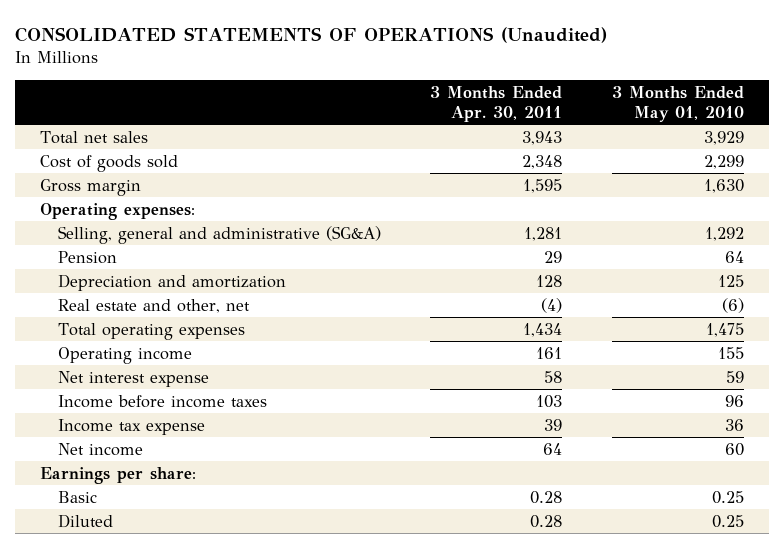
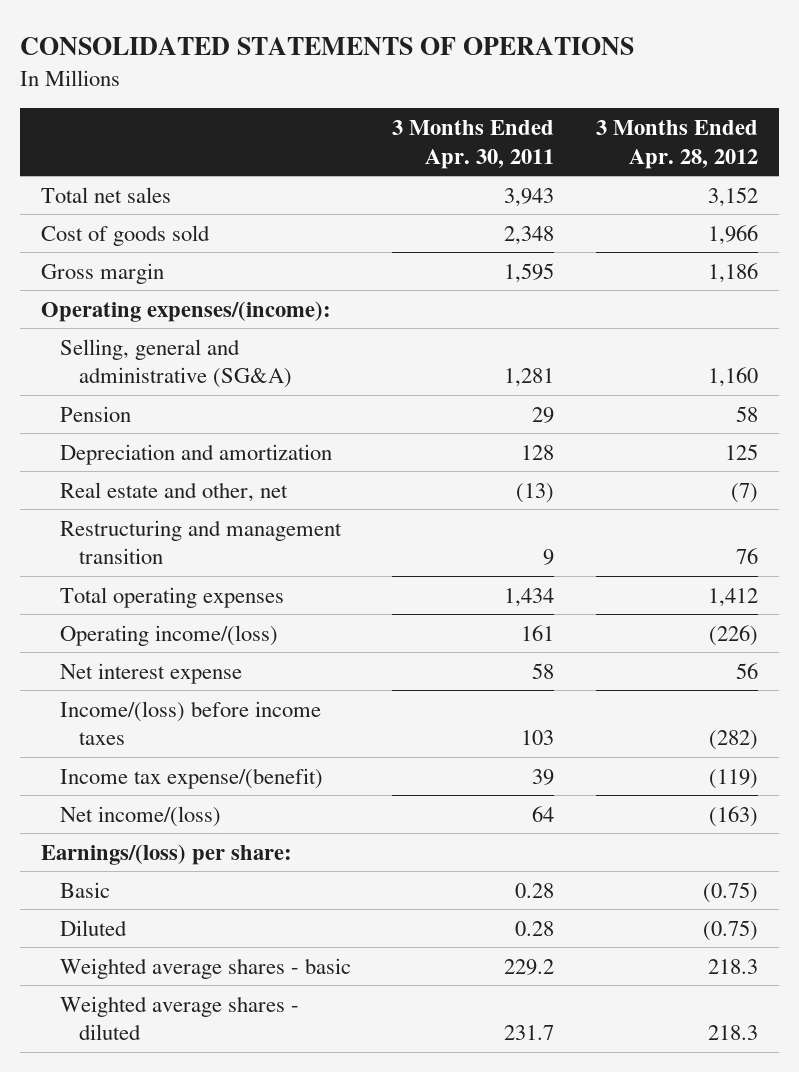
[14,26,607,43] CONSOLIDATED STATEMENTS OF OPERATIONS (Unaudited) -> [20,37,635,56] CONSOLIDATED STATEMENTS OF OPERATIONS
[611,85,744,123] 3 Months Ended May 01, 2010 -> none
none -> [596,119,759,169] 3 Months Ended Apr. 28, 2012
[39,202,195,220] Operating expenses: -> [40,300,331,322] Operating expenses/(income):
[541,297,563,313] (4) -> [516,482,555,503] (13)
none -> [59,519,342,565] Restructuring and management transition
[57,346,192,364] Operating income -> [59,624,278,646] Operating income/(loss)
[57,394,267,408] Income before income taxes -> [59,700,321,746] Income/(loss) before income taxes
[57,418,205,435] Income tax expense -> [59,767,323,789] Income tax expense/(benefit)
[57,442,143,456] Net income -> [59,805,221,827] Net income/(loss)
[39,466,196,484] Earnings per share: -> [40,843,292,865] Earnings/(loss) per share:
none -> [59,957,351,979] Weighted average shares - basic
none -> [59,995,299,1041] Weighted average shares - diluted

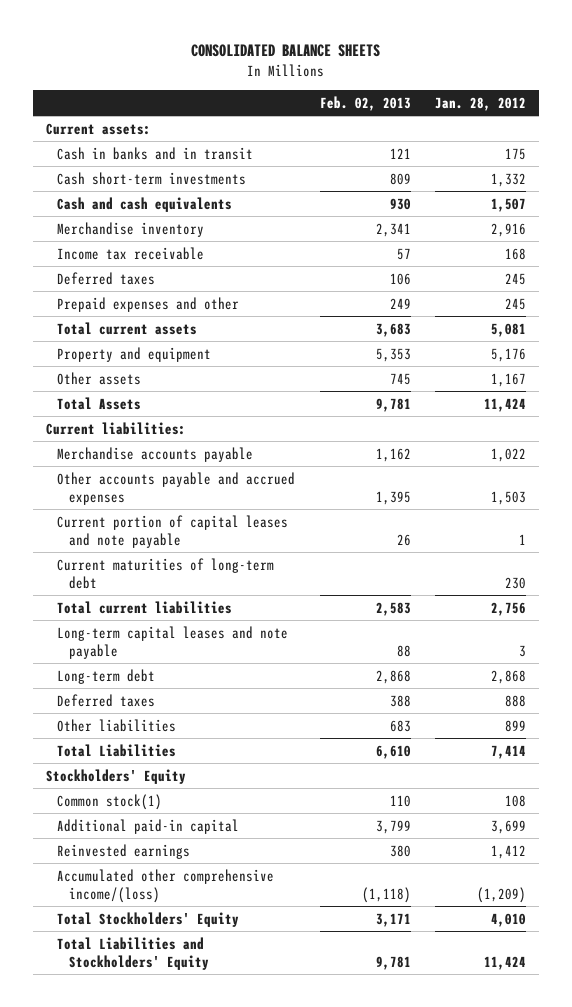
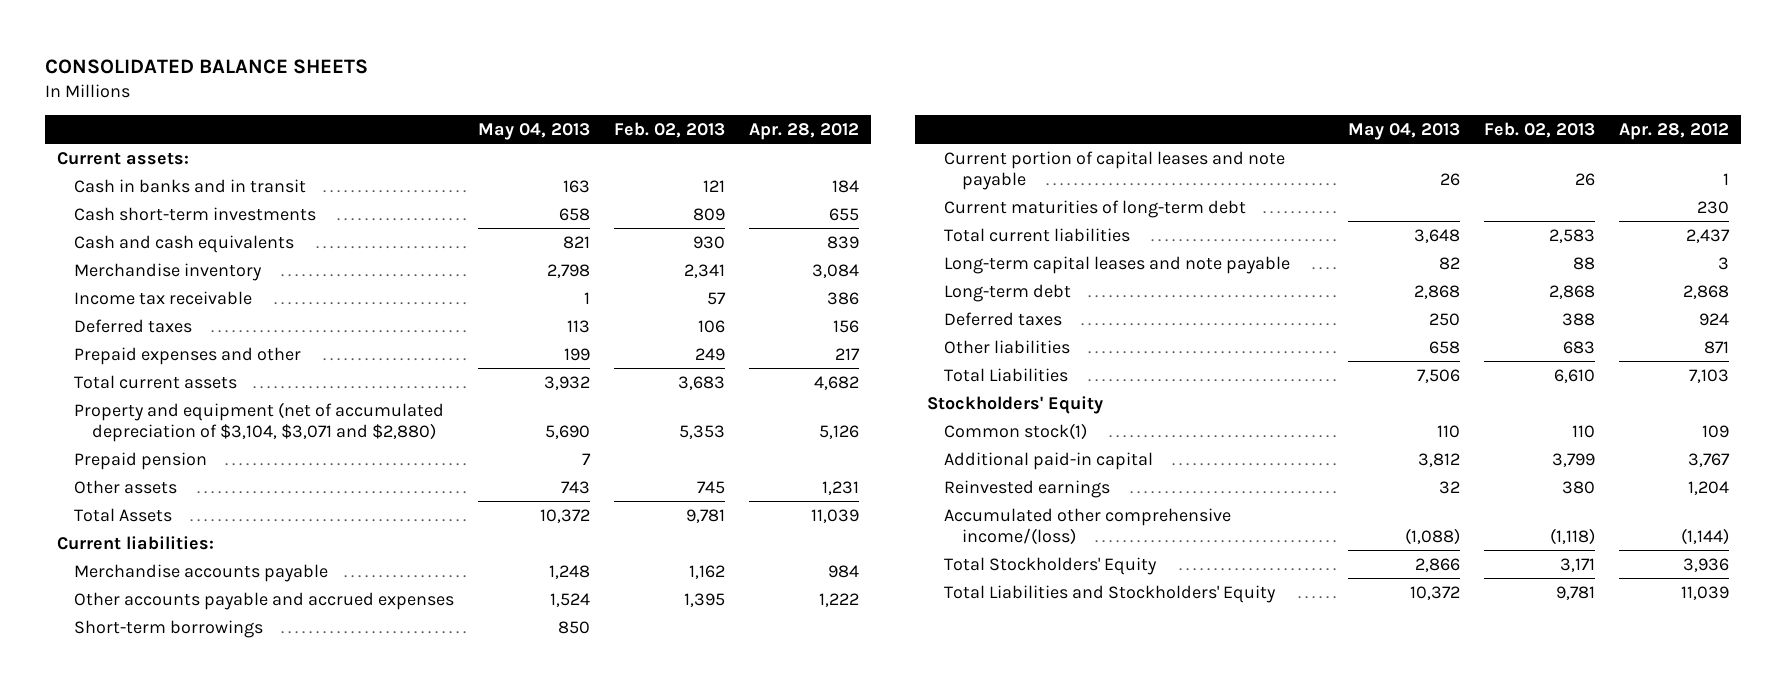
[435,96,527,111] Jan. 28, 2012 -> none
none -> [478,122,591,140] May 04, 2013
none -> [748,122,859,140] Apr. 28, 2012
[57,346,212,362] Property and equipment -> [74,401,445,442] Property and equipment (net of accumulated depreciation of $3,104, $3,071 and $2,880)
none -> [74,451,208,470] Prepaid pension
none -> [74,619,264,638] Short-term borrowings

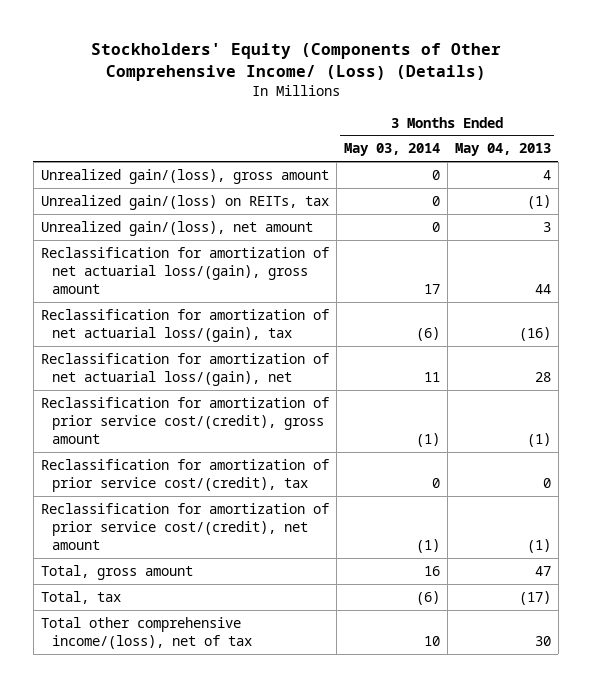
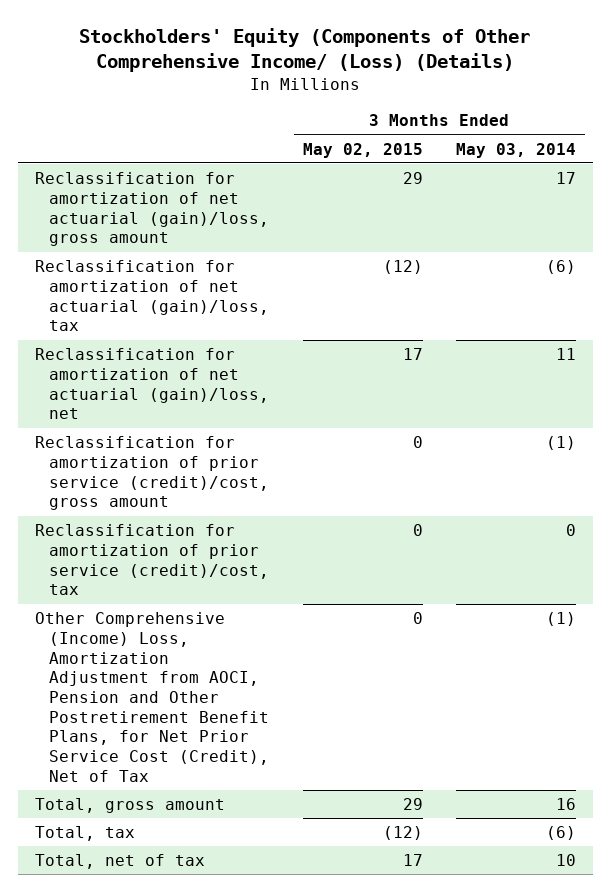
[454,143,551,157] May 04, 2013 -> none
none -> [302,142,423,158] May 02, 2015
[40,168,329,184] Unrealized gain/(loss), gross amount -> none
[40,194,329,210] Unrealized gain/(loss) on REITs, tax -> none
[40,220,313,236] Unrealized gain/(loss), net amount -> none
[40,246,329,295] Reclassification for amortization of net actuarial loss/(gain), gross amount -> [34,172,269,247] Reclassification for amortization of net actuarial (gain)/loss, gross amount
[40,308,329,343] Reclassification for amortization of net actuarial loss/(gain), tax -> [34,260,269,332] Reclassification for amortization of net actuarial (gain)/loss, tax
[40,352,329,387] Reclassification for amortization of net actuarial loss/(gain), net -> [34,348,269,420] Reclassification for amortization of net actuarial (gain)/loss, net
[40,396,329,445] Reclassification for amortization of prior service cost/(credit), gross amount -> [34,436,269,511] Reclassification for amortization of prior service (credit)/cost, gross amount
[40,458,329,493] Reclassification for amortization of prior service cost/(credit), tax -> [34,524,269,596] Reclassification for amortization of prior service (credit)/cost, tax
[40,502,329,551] Reclassification for amortization of prior service cost/(credit), net amount -> [34,612,269,782] Other Comprehensive (Income) Loss, Amortization Adjustment from AOCI, Pension and Other Postretirement Benefit Plans, for Net Prior Service Cost (Credit), Net of Tax
[40,616,253,650] Total other comprehensive income/(loss), net of tax -> [34,854,205,870] Total, net of tax

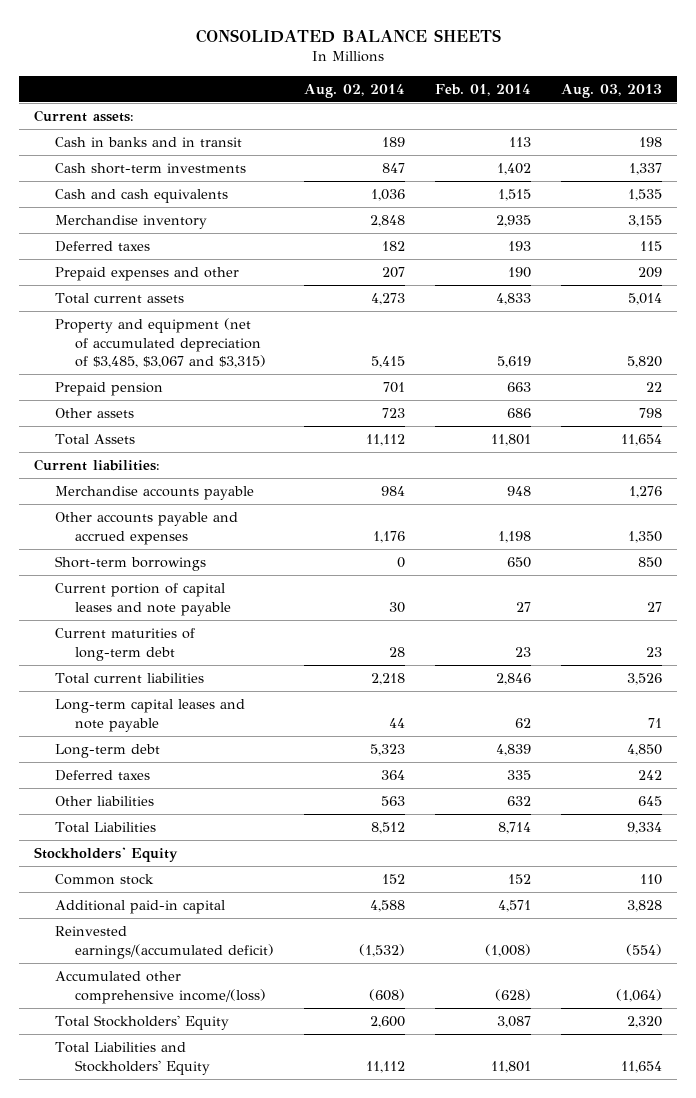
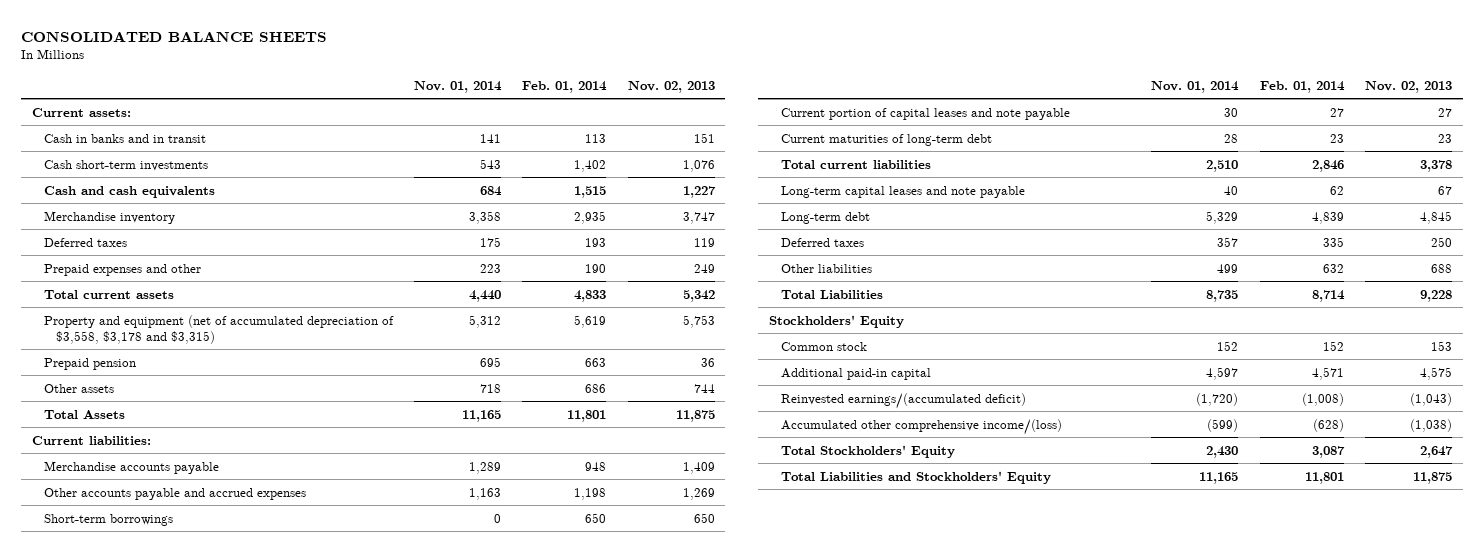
[304,83,406,98] Aug. 02, 2014 -> none
[561,83,663,98] Aug. 03, 2013 -> none
none -> [414,80,503,93] Nov. 01, 2014
none -> [627,80,715,93] Nov. 02, 2013
[54,317,266,369] Property and equipment (net of accumulated depreciation of $3,485, $3,067 and $3,315) -> [43,314,394,344] Property and equipment (net of accumulated depreciation of $3,558, $3,178 and $3,315)

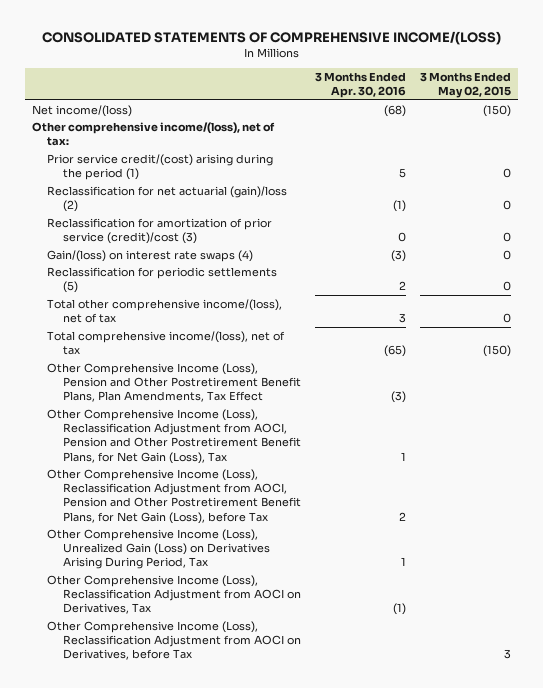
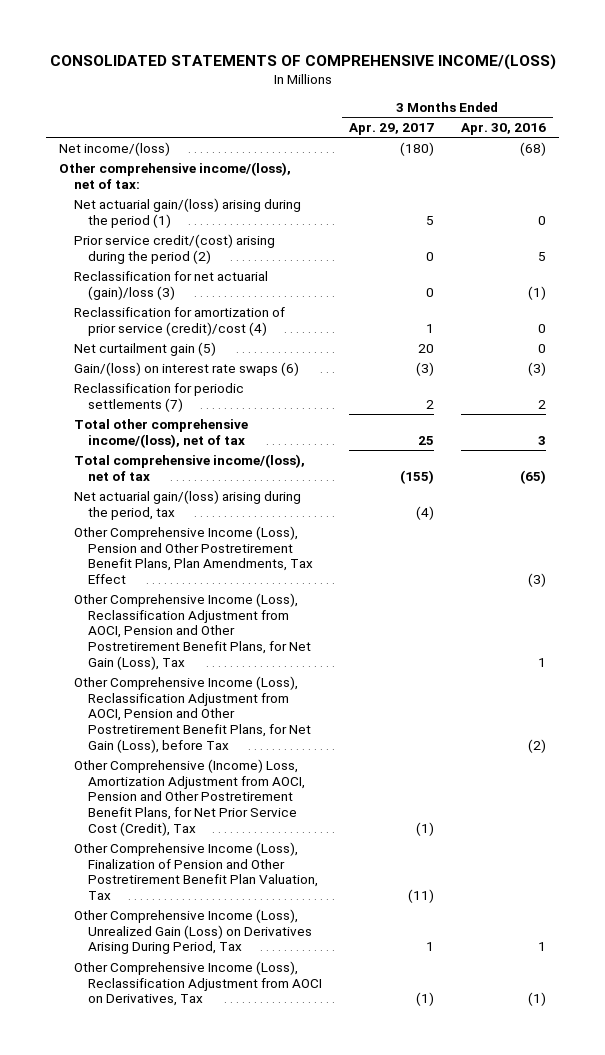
[420,71,512,99] 3 Months Ended May 02, 2015 -> none
none -> [348,123,434,136] Apr. 29, 2017
none -> [73,197,301,228] Net actuarial gain/(loss) arising during the period (1)
[47,153,274,181] Prior service credit/(cost) arising during the period (1) -> [73,233,275,264] Prior service credit/(cost) arising during the period (2)
[47,185,288,213] Reclassification for net actuarial (gain)/loss (2) -> [73,270,268,300] Reclassification for net actuarial (gain)/loss (3)
[47,217,273,245] Reclassification for amortization of prior service (credit)/cost (3) -> [73,306,285,336] Reclassification for amortization of prior service (credit)/cost (4)
none -> [73,341,216,356] Net curtailment gain (5)
[47,249,254,262] Gain/(loss) on interest rate swaps (4) -> [73,361,299,376] Gain/(loss) on interest rate swaps (6)
[47,266,278,294] Reclassification for periodic settlements (5) -> [73,382,244,412] Reclassification for periodic settlements (7)
none -> [73,489,301,520] Net actuarial gain/(loss) arising during the period, tax
[398,511,406,521] 2 -> [527,739,546,754] (2)
none -> [73,758,305,837] Other Comprehensive (Income) Loss, Amortization Adjustment from AOCI, Pension and Other Postretirement Benefit Plans, for Net Prior Service Cost (Credit), Tax
none -> [73,841,318,901] Other Comprehensive Income (Loss), Finalization of Pension and Other Postretirement Benefit Plan Valuation, Tax
[47,620,301,661] Other Comprehensive Income (Loss), Reclassification Adjustment from AOCI on Derivatives, before Tax -> none

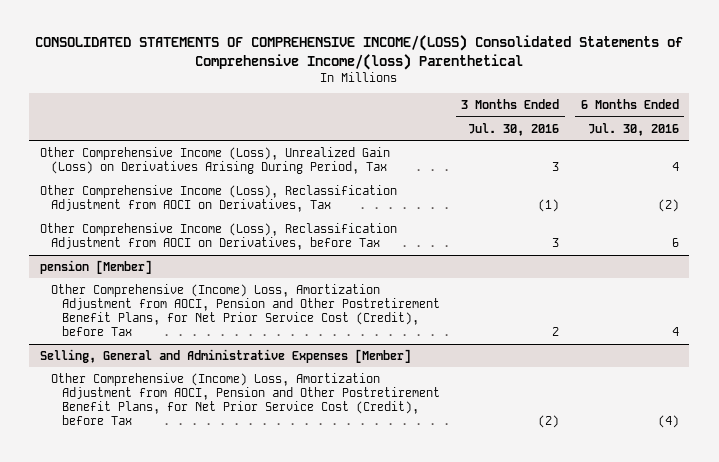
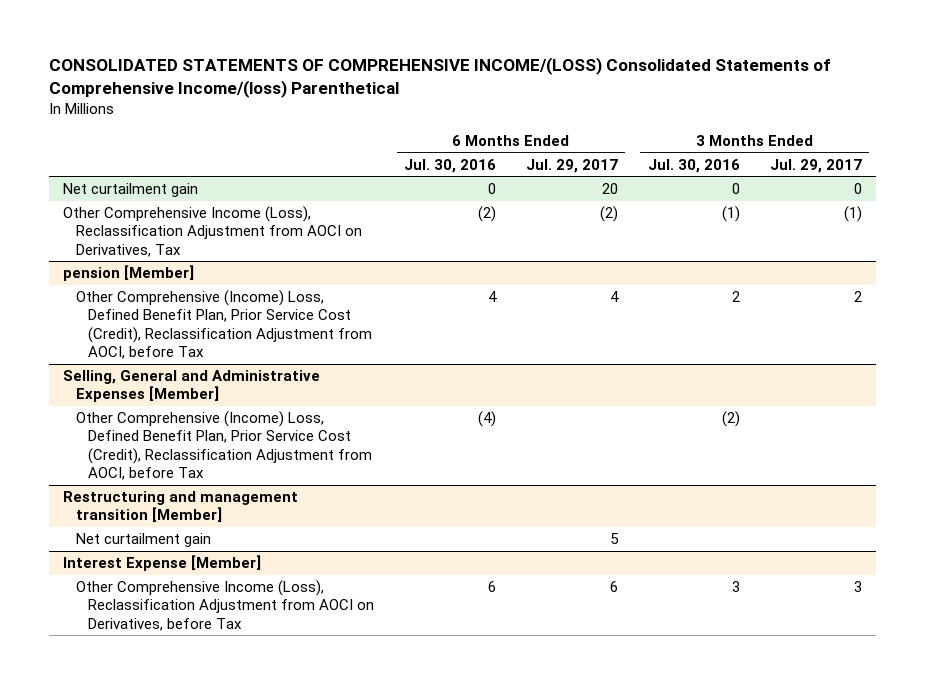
none -> [525,158,618,173] Jul. 29, 2017
none -> [769,158,862,173] Jul. 29, 2017
[39,146,390,174] Other Comprehensive Income (Loss), Unrealized Gain (Loss) on Derivatives Arising During Period, Tax -> none
none -> [63,183,199,198] Net curtailment gain
[39,222,397,250] Other Comprehensive Income (Loss), Reclassification Adjustment from AOCI on Derivatives, before Tax -> none
[50,283,440,337] Other Comprehensive (Income) Loss, Amortization Adjustment from AOCI, Pension and Other Postretirement Benefit Plans, for Net Prior Service Cost (Credit), before Tax -> [75,290,373,360] Other Comprehensive (Income) Loss, Defined Benefit Plan, Prior Service Cost (Credit), Reclassification Adjustment from AOCI, before Tax
[50,372,440,426] Other Comprehensive (Income) Loss, Amortization Adjustment from AOCI, Pension and Other Postretirement Benefit Plans, for Net Prior Service Cost (Credit), before Tax -> [75,411,373,481] Other Comprehensive (Income) Loss, Defined Benefit Plan, Prior Service Cost (Credit), Reclassification Adjustment from AOCI, before Tax
none -> [63,491,299,523] Restructuring and management transition [Member]
none -> [75,533,211,548] Net curtailment gain
none -> [63,555,262,572] Interest Expense [Member]
none -> [75,580,375,631] Other Comprehensive Income (Loss), Reclassification Adjustment from AOCI on Derivatives, before Tax

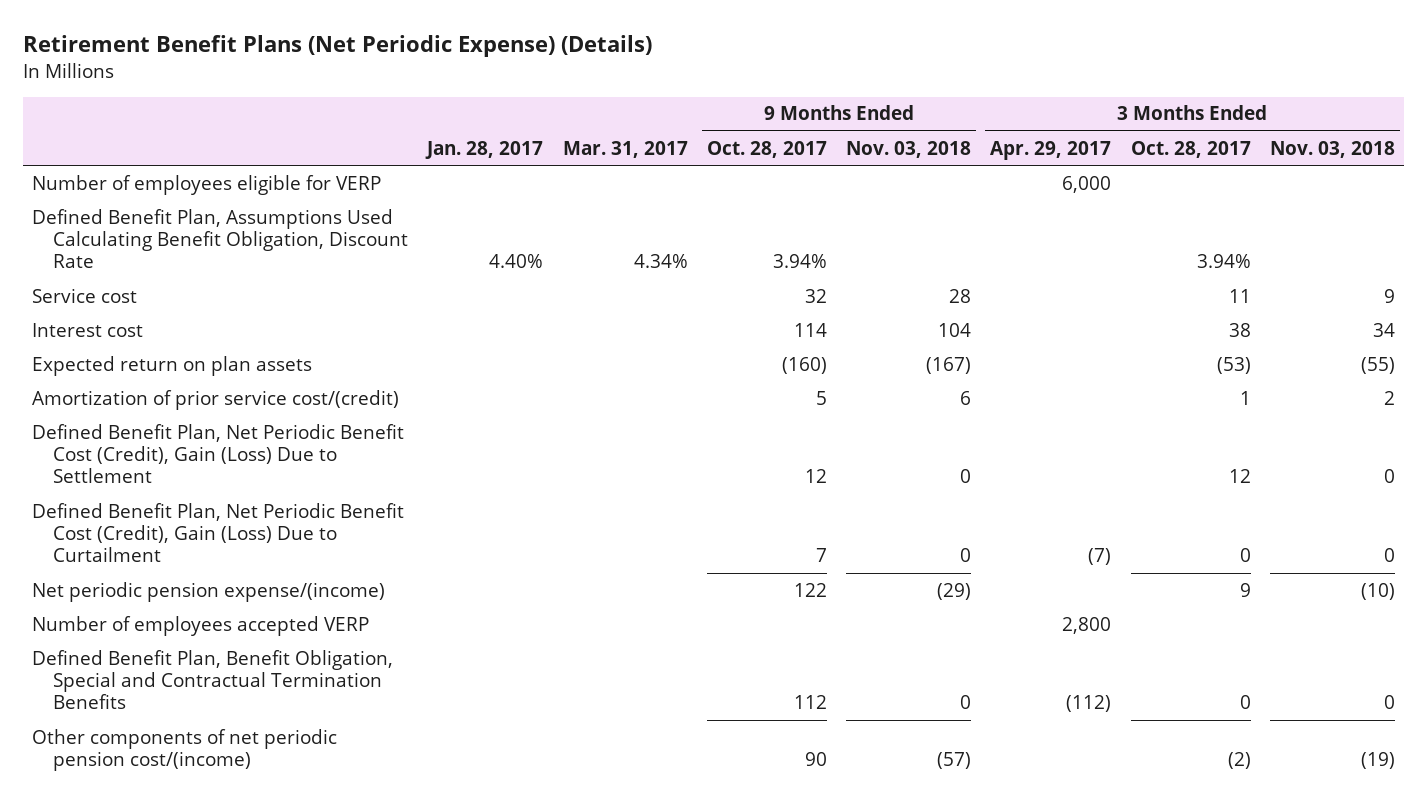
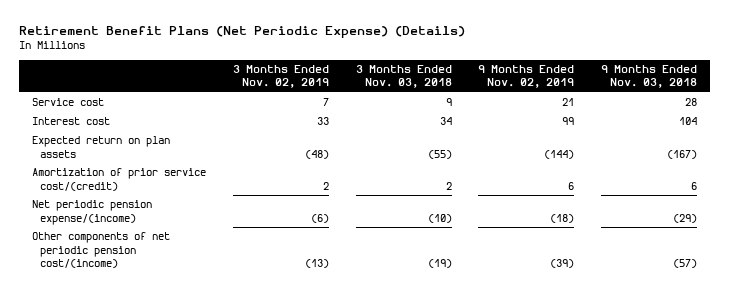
[425,140,544,159] Jan. 28, 2017 -> none
[562,140,688,158] Mar. 31, 2017 -> none
[706,140,827,158] Oct. 28, 2017 -> none
[990,140,1112,160] Apr. 29, 2017 -> none
[1130,140,1251,158] Oct. 28, 2017 -> none
none -> [232,65,329,89] 3 Months Ended Nov. 02, 2019
none -> [478,65,575,89] 9 Months Ended Nov. 02, 2019
[32,174,382,195] Number of employees eligible for VERP -> none
[32,208,409,269] Defined Benefit Plan, Assumptions Used Calculating Benefit Obligation, Discount Rate -> none
[32,423,405,484] Defined Benefit Plan, Net Periodic Benefit Cost (Credit), Gain (Loss) Due to Settlement -> none
[32,502,405,563] Defined Benefit Plan, Net Periodic Benefit Cost (Credit), Gain (Loss) Due to Curtailment -> none
[32,615,370,636] Number of employees accepted VERP -> none
[32,649,394,710] Defined Benefit Plan, Benefit Obligation, Special and Contractual Termination Benefits -> none

